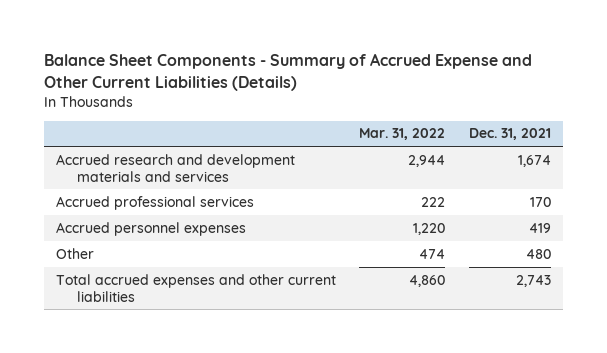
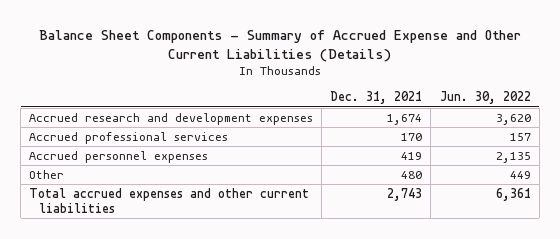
[359,128,446,141] Mar. 31, 2022 -> none
none -> [439,91,531,105] Jun. 30, 2022
[55,153,295,182] Accrued research and development materials and services -> [29,112,314,125] Accrued research and development expenses

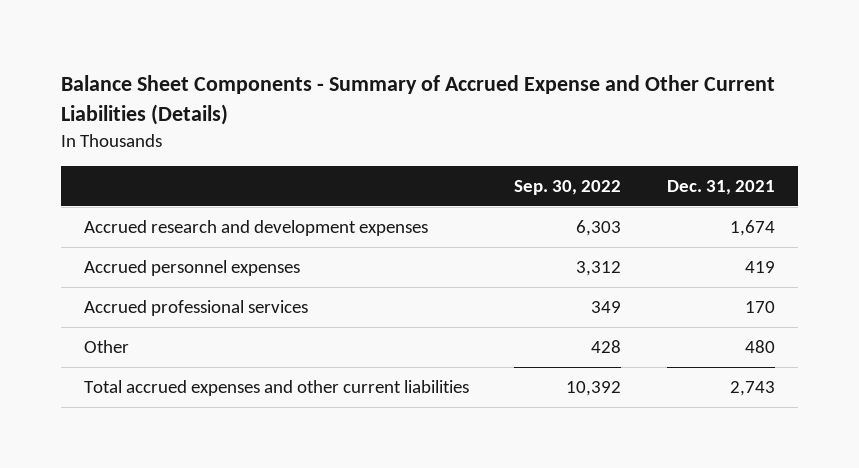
[439,91,531,105] Jun. 30, 2022 -> none
none -> [514,179,622,195] Sep. 30, 2022
[29,131,229,144] Accrued professional services -> [83,300,308,317] Accrued professional services

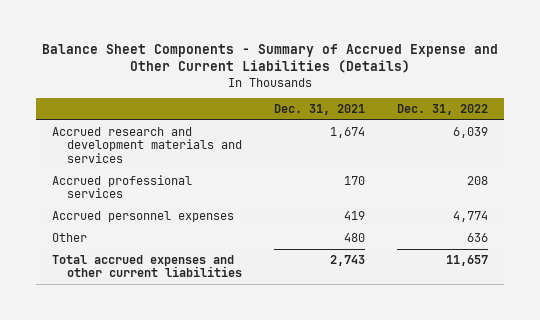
[514,179,622,195] Sep. 30, 2022 -> none
none -> [397,104,489,116] Dec. 31, 2022
[83,220,428,237] Accrued research and development expenses -> [51,127,243,163] Accrued research and development materials and services
[83,260,300,277] Accrued personnel expenses -> [51,211,234,223] Accrued personnel expenses

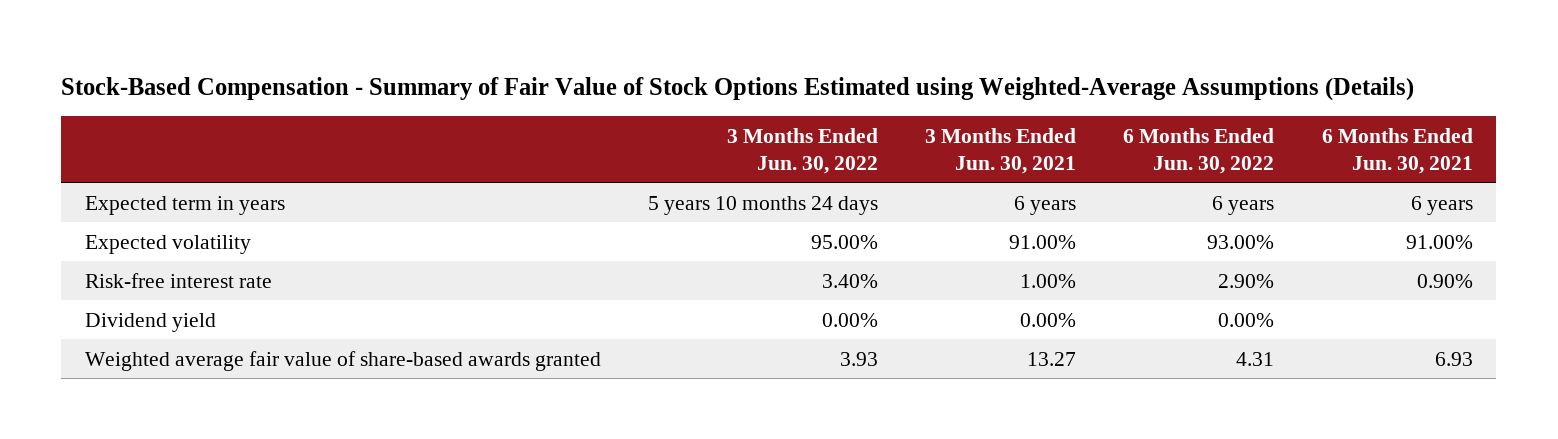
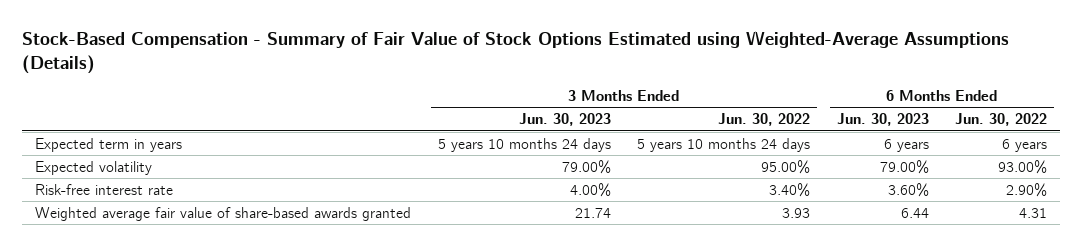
[925,127,1077,174] 3 Months Ended Jun. 30, 2021 -> none
[1321,127,1473,174] 6 Months Ended Jun. 30, 2021 -> none
none -> [518,113,611,127] Jun. 30, 2023
none -> [836,113,929,127] Jun. 30, 2023
[84,312,216,332] Dividend yield -> none

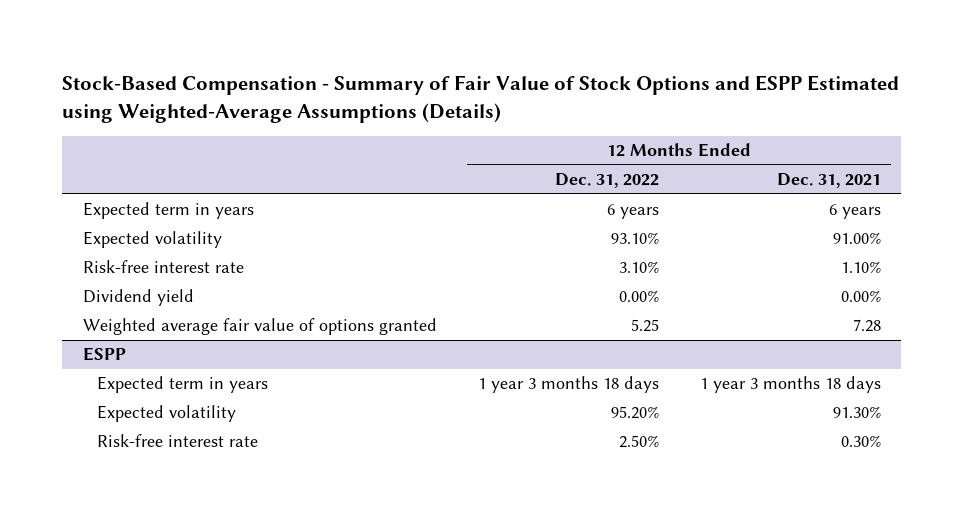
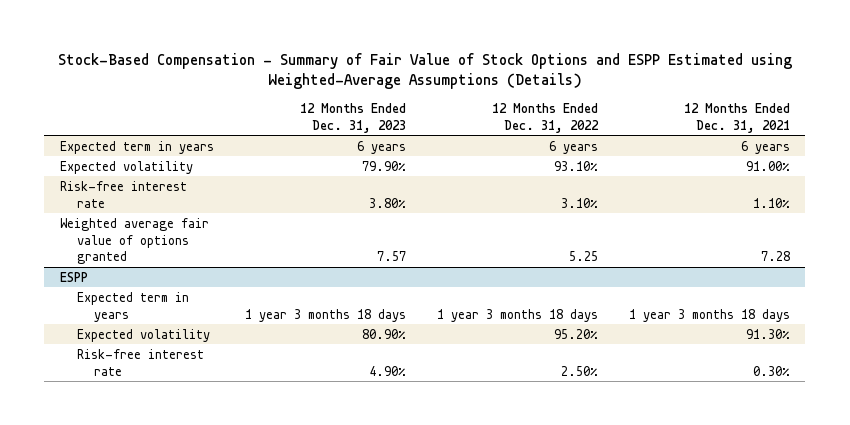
none -> [299,102,406,133] 12 Months Ended Dec. 31, 2023
[82,289,194,307] Dividend yield -> none

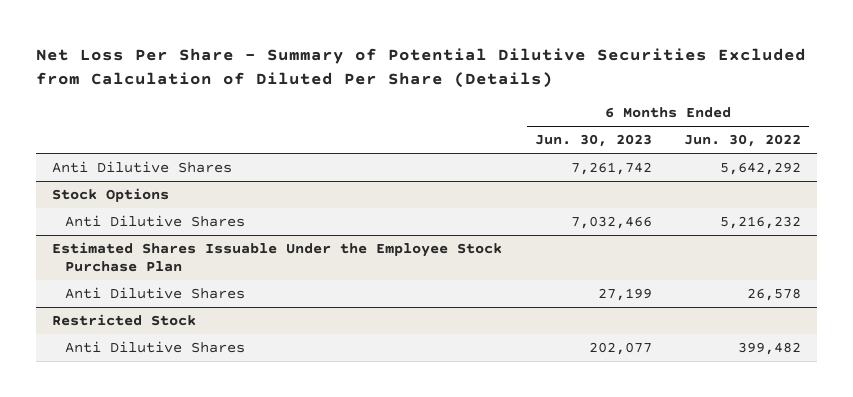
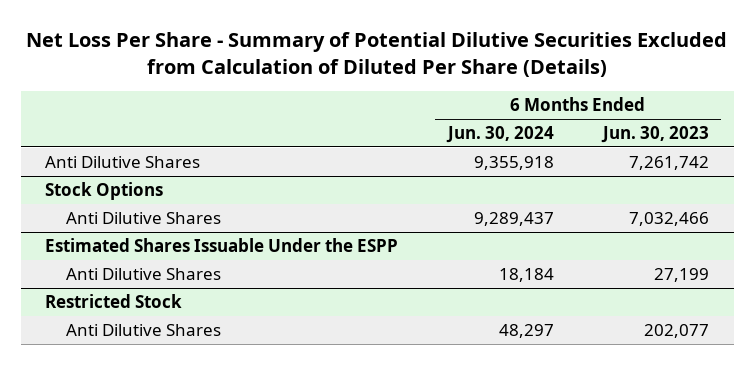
[684,134,802,148] Jun. 30, 2022 -> none
none -> [445,126,554,144] Jun. 30, 2024
[52,241,503,272] Estimated Shares Issuable Under the Employee Stock Purchase Plan -> [45,238,399,253] Estimated Shares Issuable Under the ESPP

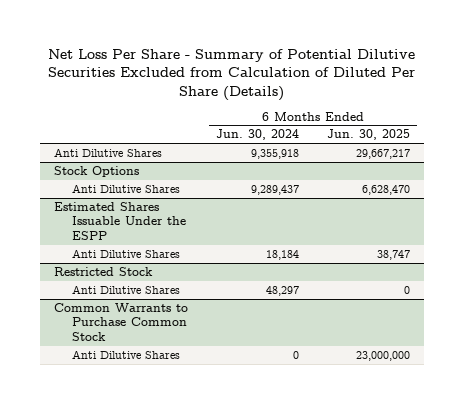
[600,126,709,144] Jun. 30, 2023 -> none
none -> [327,129,411,141] Jun. 30, 2025
none -> [54,303,189,341] Common Warrants to Purchase Common Stock
none -> [71,350,180,360] Anti Dilutive Shares

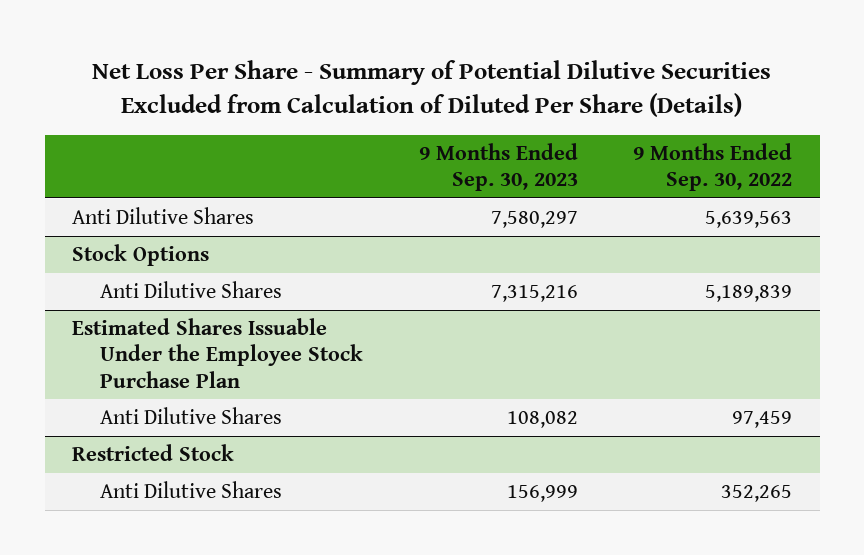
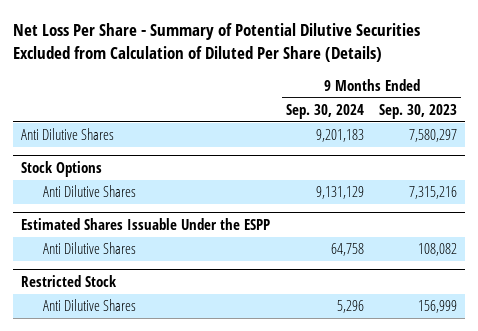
[633,142,793,192] 9 Months Ended Sep. 30, 2022 -> none
none -> [285,103,364,119] Sep. 30, 2024
[72,318,364,388] Estimated Shares Issuable Under the Employee Stock Purchase Plan -> [20,218,270,231] Estimated Shares Issuable Under the ESPP

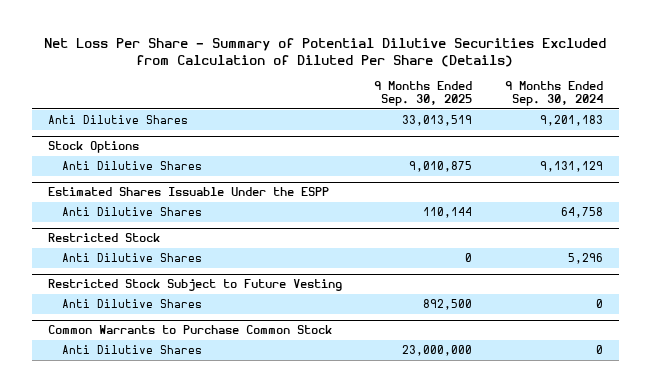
[379,103,458,119] Sep. 30, 2023 -> none
none -> [374,81,473,107] 9 Months Ended Sep. 30, 2025
none -> [47,279,342,292] Restricted Stock Subject to Future Vesting
none -> [61,298,202,308] Anti Dilutive Shares
none -> [47,325,332,335] Common Warrants to Purchase Common Stock
none -> [61,344,202,354] Anti Dilutive Shares

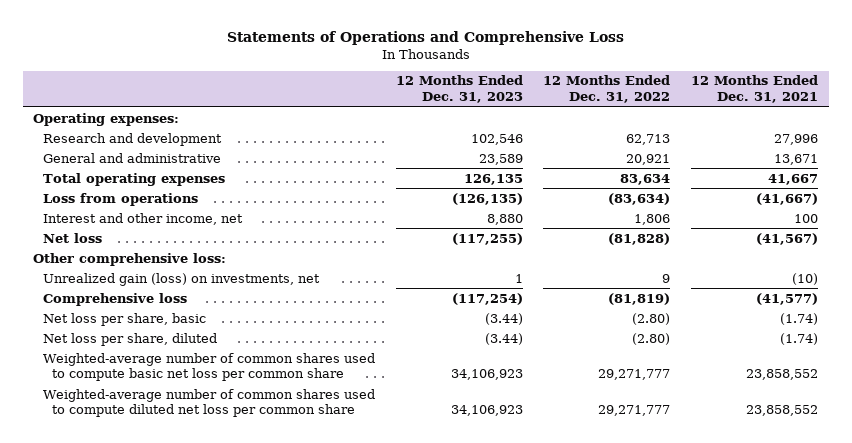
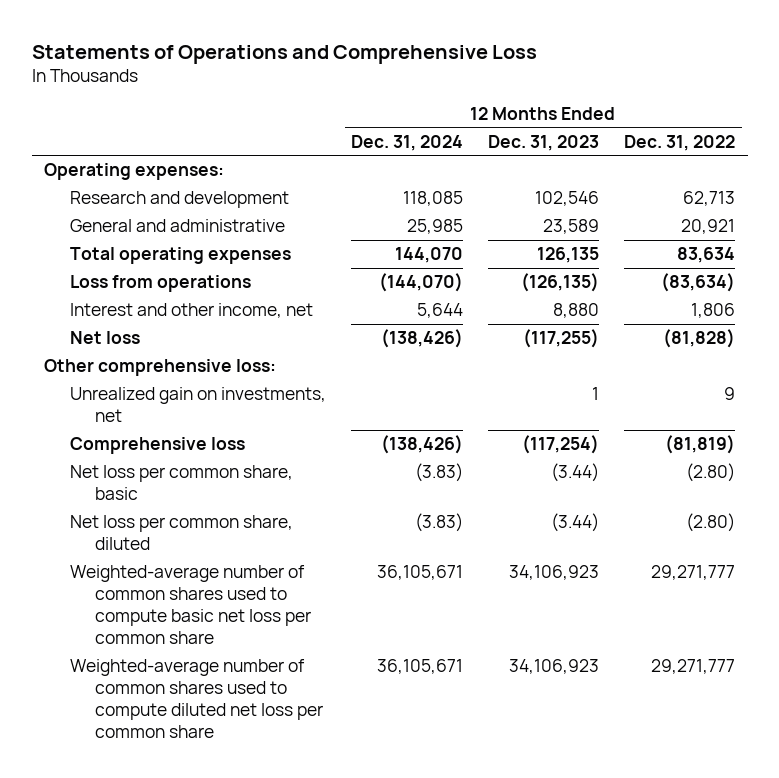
[691,75,819,103] 12 Months Ended Dec. 31, 2021 -> none
none -> [350,134,463,151] Dec. 31, 2024
[42,272,320,286] Unrealized gain (loss) on investments, net -> [69,387,326,423] Unrealized gain on investments, net
[42,312,206,326] Net loss per share, basic -> [69,465,293,501] Net loss per common share, basic
[42,332,217,346] Net loss per share, diluted -> [69,515,293,551] Net loss per common share, diluted

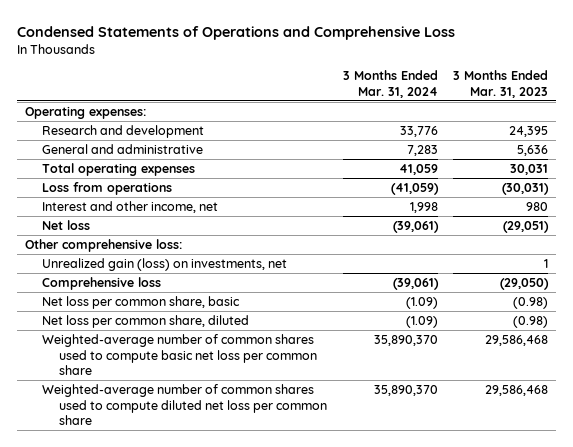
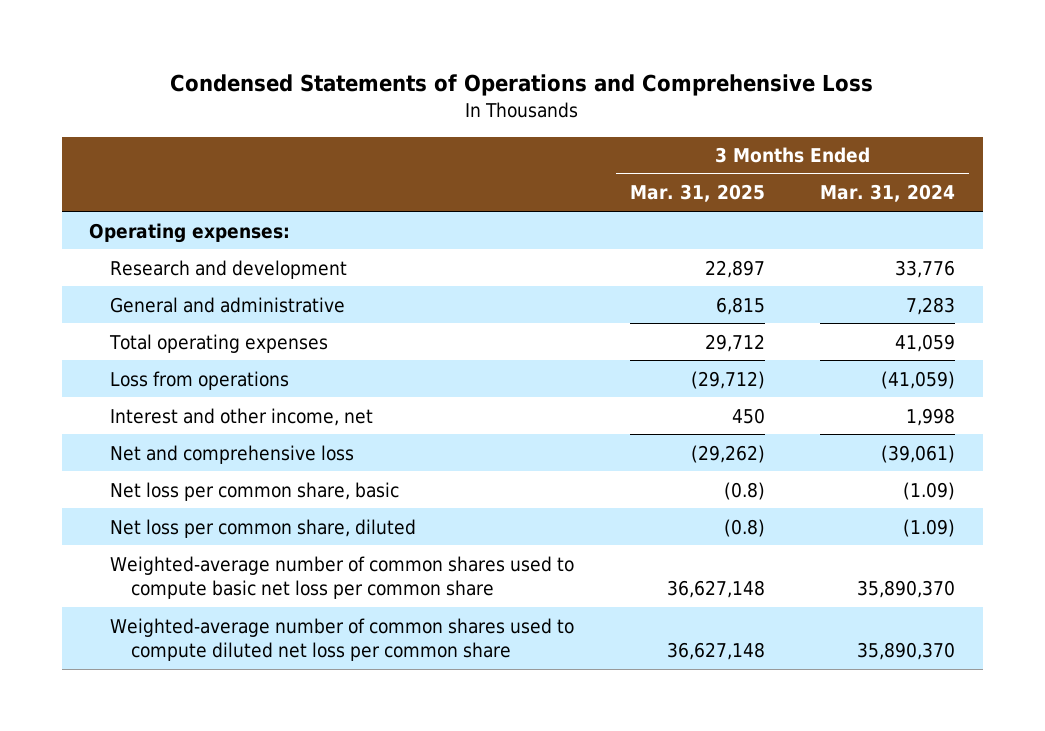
[453,70,549,98] 3 Months Ended Mar. 31, 2023 -> none
none -> [629,184,765,203] Mar. 31, 2025
[42,220,91,231] Net loss -> none
[24,239,182,253] Other comprehensive loss: -> none
[42,258,288,272] Unrealized gain (loss) on investments, net -> none
[42,277,162,291] Comprehensive loss -> [110,444,355,464] Net and comprehensive loss

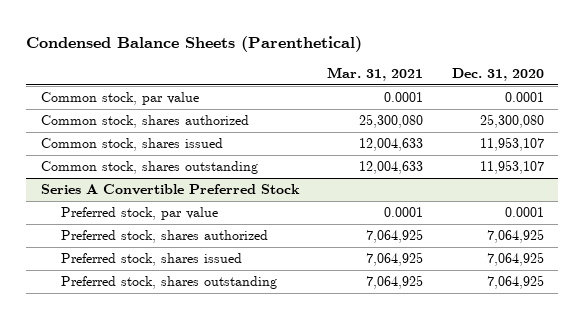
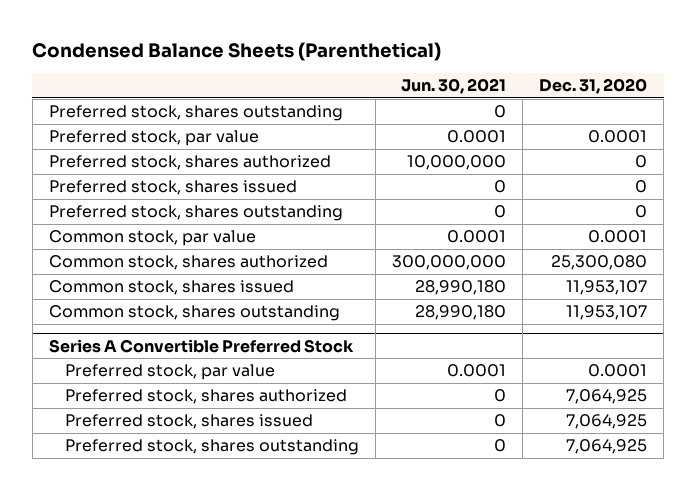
[327,67,424,82] Mar. 31, 2021 -> none
none -> [401,78,507,95] Jun. 30, 2021
none -> [48,105,343,122] Preferred stock, shares outstanding
none -> [48,130,259,147] Preferred stock, par value
none -> [48,155,331,171] Preferred stock, shares authorized
none -> [48,180,297,196] Preferred stock, shares issued
none -> [48,205,343,222] Preferred stock, shares outstanding

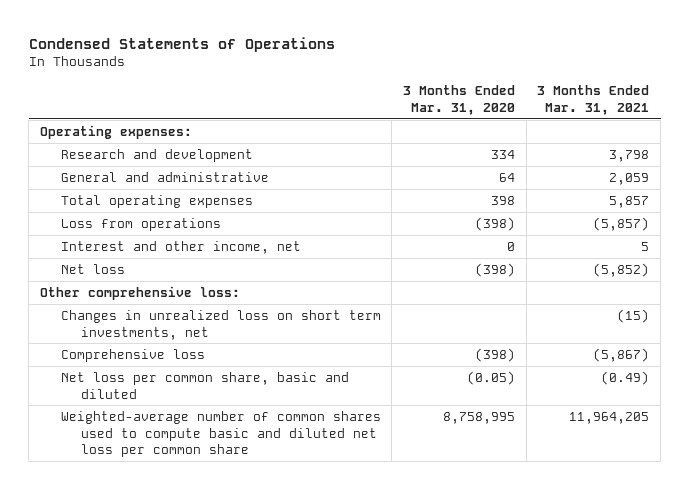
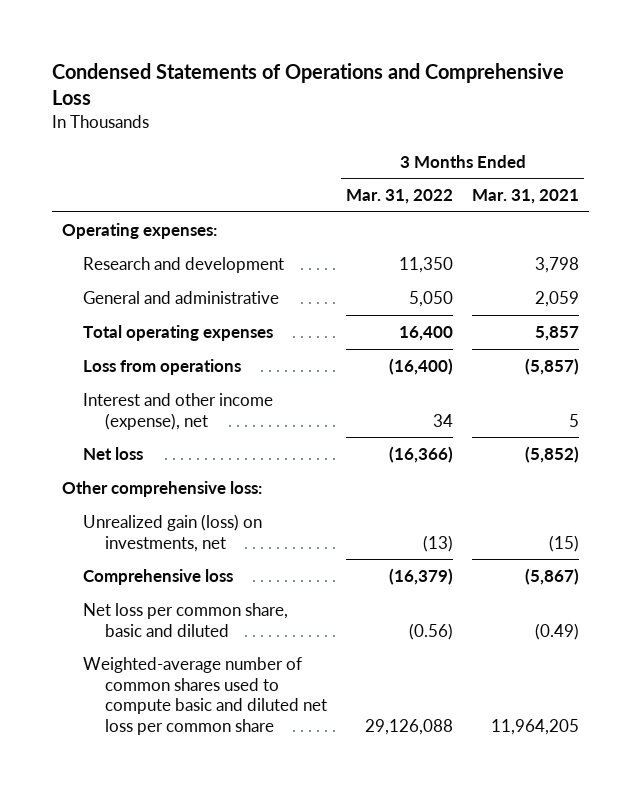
[28,36,335,52] Condensed Statements of Operations -> [52,62,565,105] Condensed Statements of Operations and Comprehensive Loss
[403,85,516,116] 3 Months Ended Mar. 31, 2020 -> none
none -> [346,189,454,205] Mar. 31, 2022
[60,240,301,254] Interest and other income, net -> [83,392,274,430] Interest and other income (expense), net
[60,309,381,340] Changes in unrealized loss on short term investments, net -> [83,513,263,552] Unrealized gain (loss) on investments, net

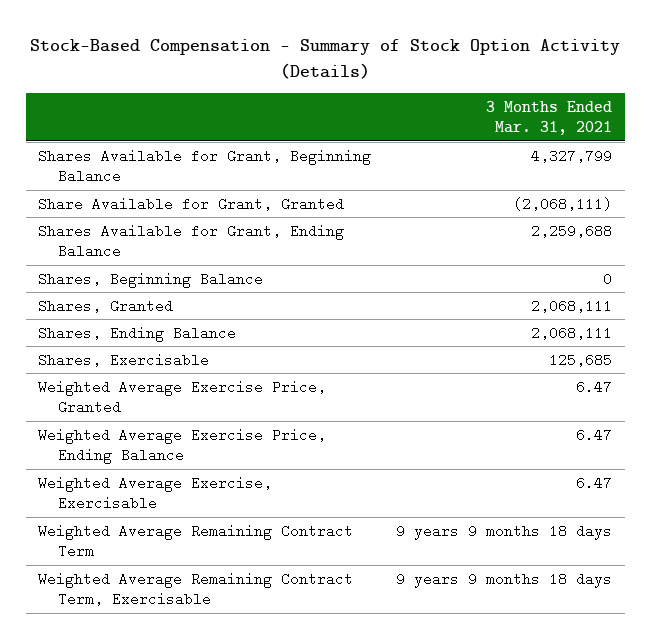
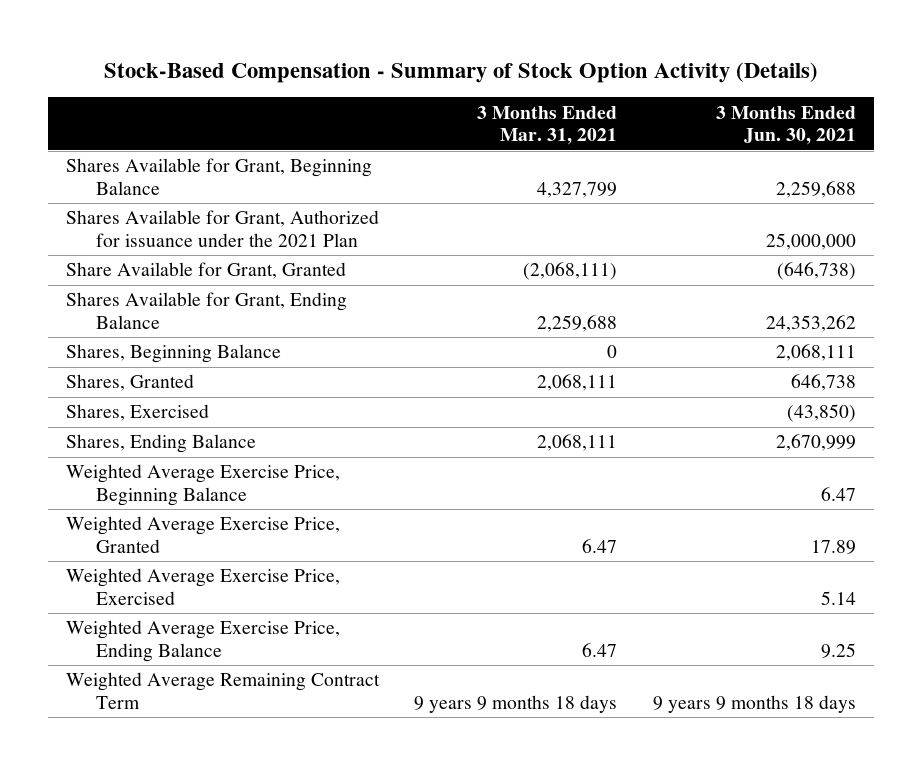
none -> [715,105,856,146] 3 Months Ended Jun. 30, 2021
none -> [65,210,379,247] Shares Available for Grant, Authorized for issuance under the 2021 Plan
none -> [65,404,209,422] Shares, Exercised
[38,352,210,367] Shares, Exercisable -> none
none -> [65,464,340,506] Weighted Average Exercise Price, Beginning Balance
none -> [65,568,340,605] Weighted Average Exercise Price, Exercised
[38,475,273,510] Weighted Average Exercise, Exercisable -> none
[38,571,354,606] Weighted Average Remaining Contract Term, Exercisable -> none

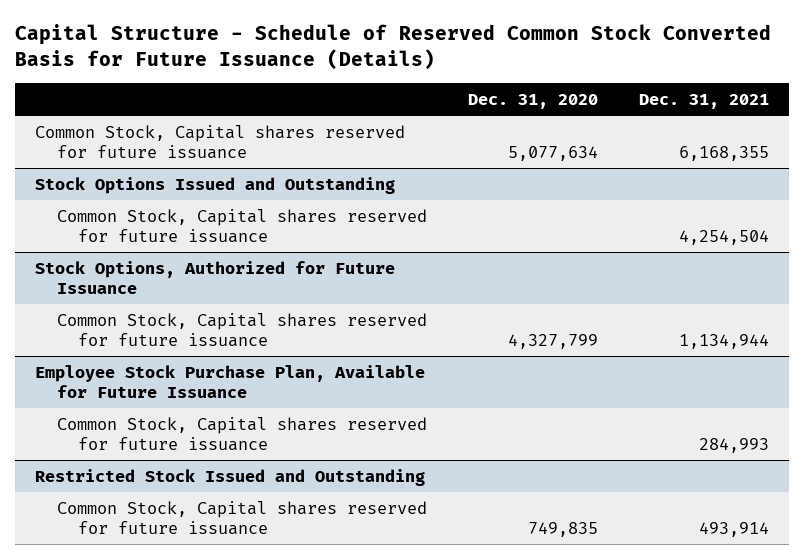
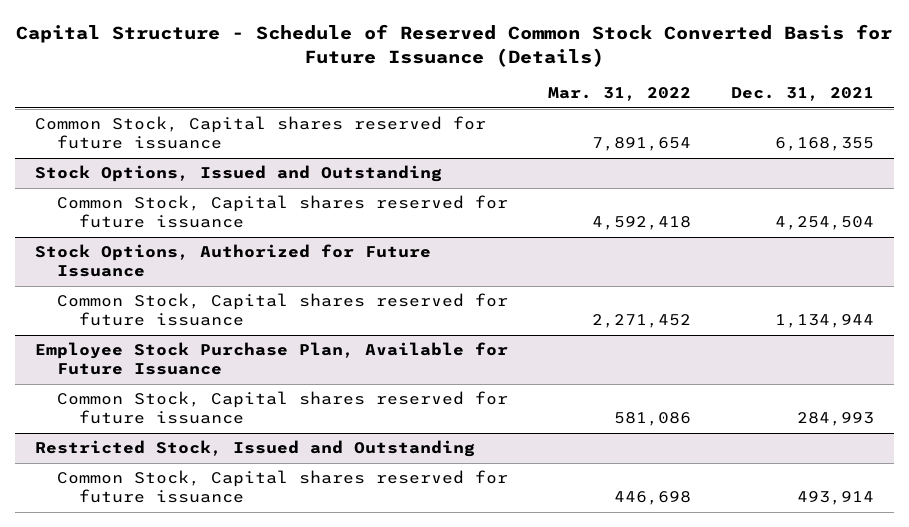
[467,93,598,109] Dec. 31, 2020 -> none
none -> [547,87,691,102] Mar. 31, 2022
[35,177,396,195] Stock Options Issued and Outstanding -> [35,165,443,183] Stock Options, Issued and Outstanding
[35,469,426,487] Restricted Stock Issued and Outstanding -> [35,440,476,458] Restricted Stock, Issued and Outstanding

